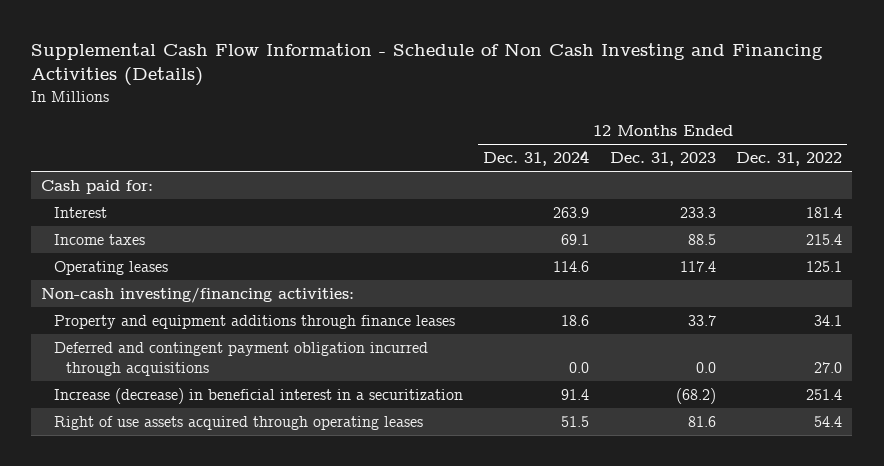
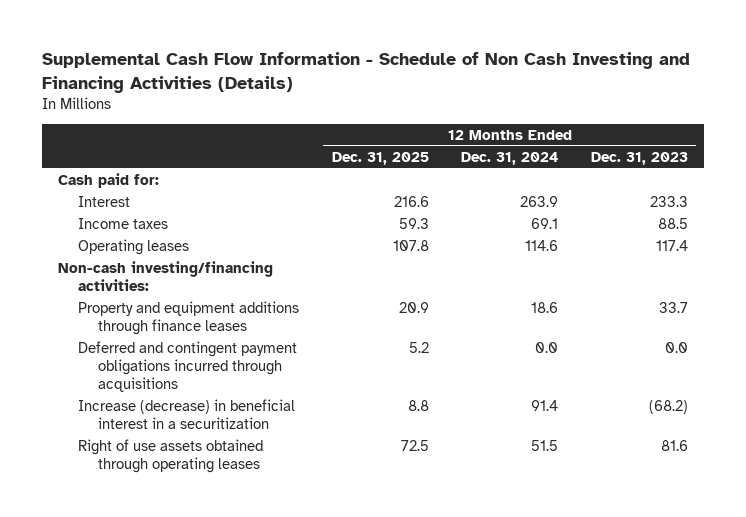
[736,152,843,167] Dec. 31, 2022 -> none
none -> [331,152,429,166] Dec. 31, 2025
[53,341,428,377] Deferred and contingent payment obligation incurred through acquisitions -> [77,341,297,393] Deferred and contingent payment obligations incurred through acquisitions
[53,415,423,430] Right of use assets acquired through operating leases -> [77,439,263,474] Right of use assets obtained through operating leases

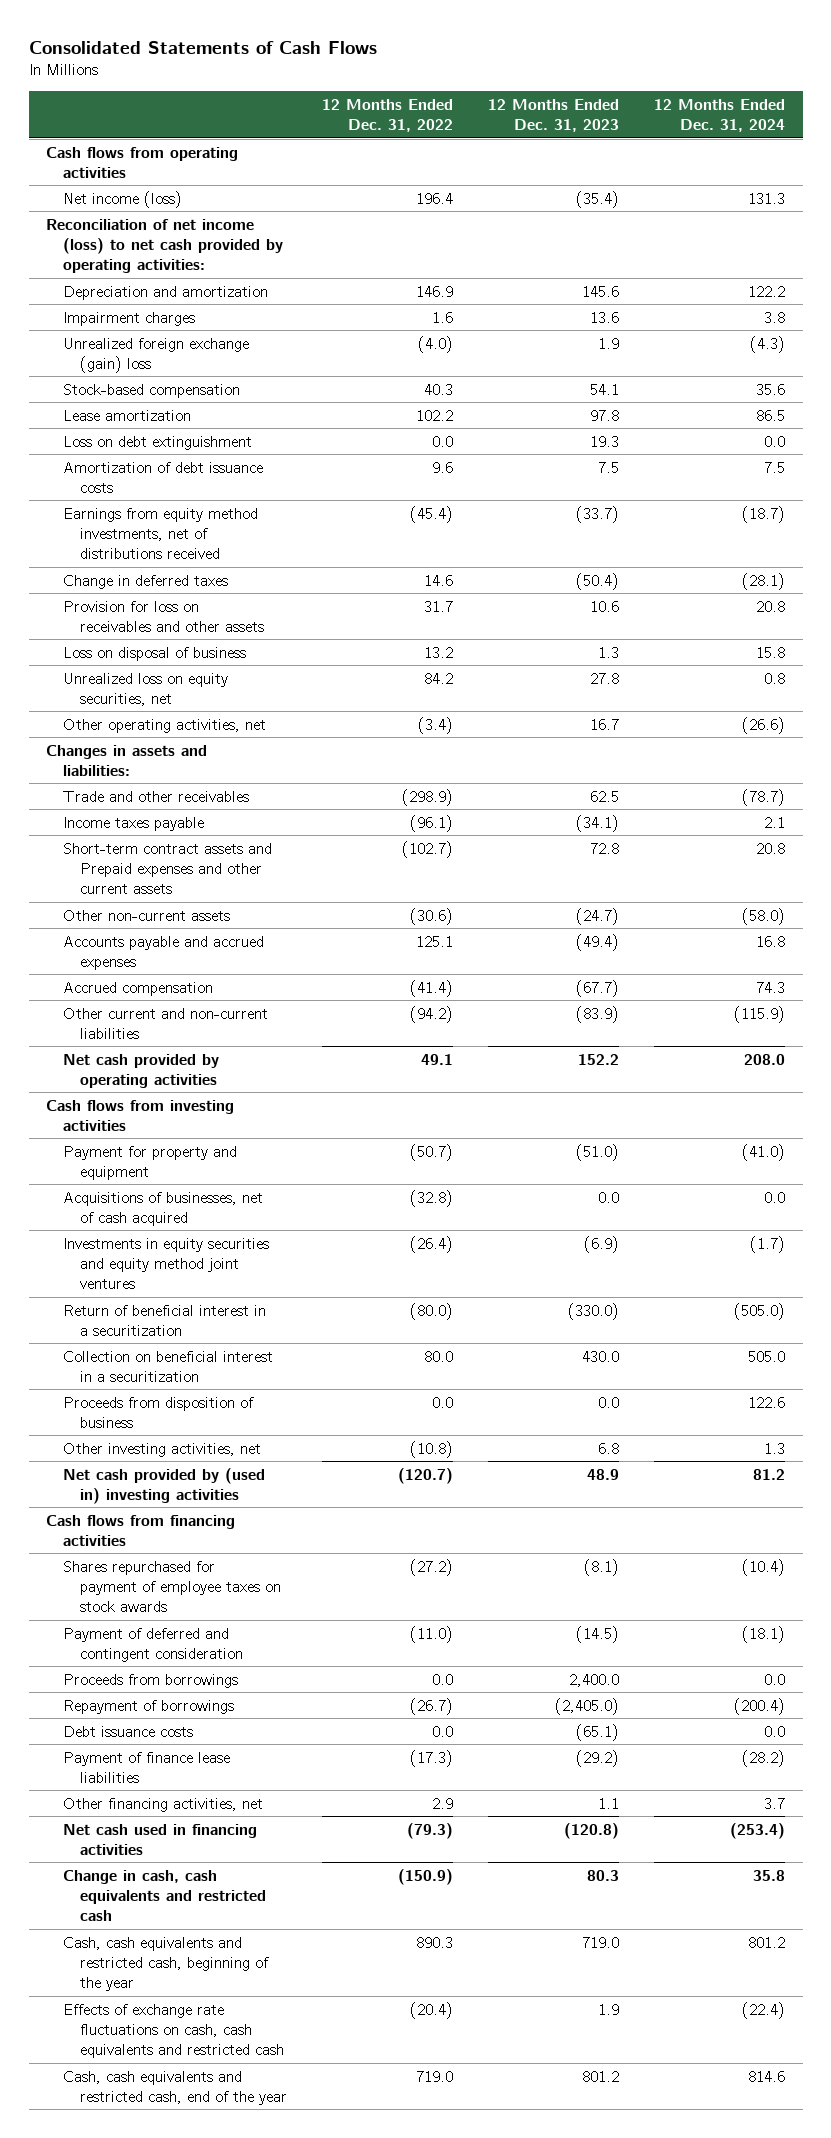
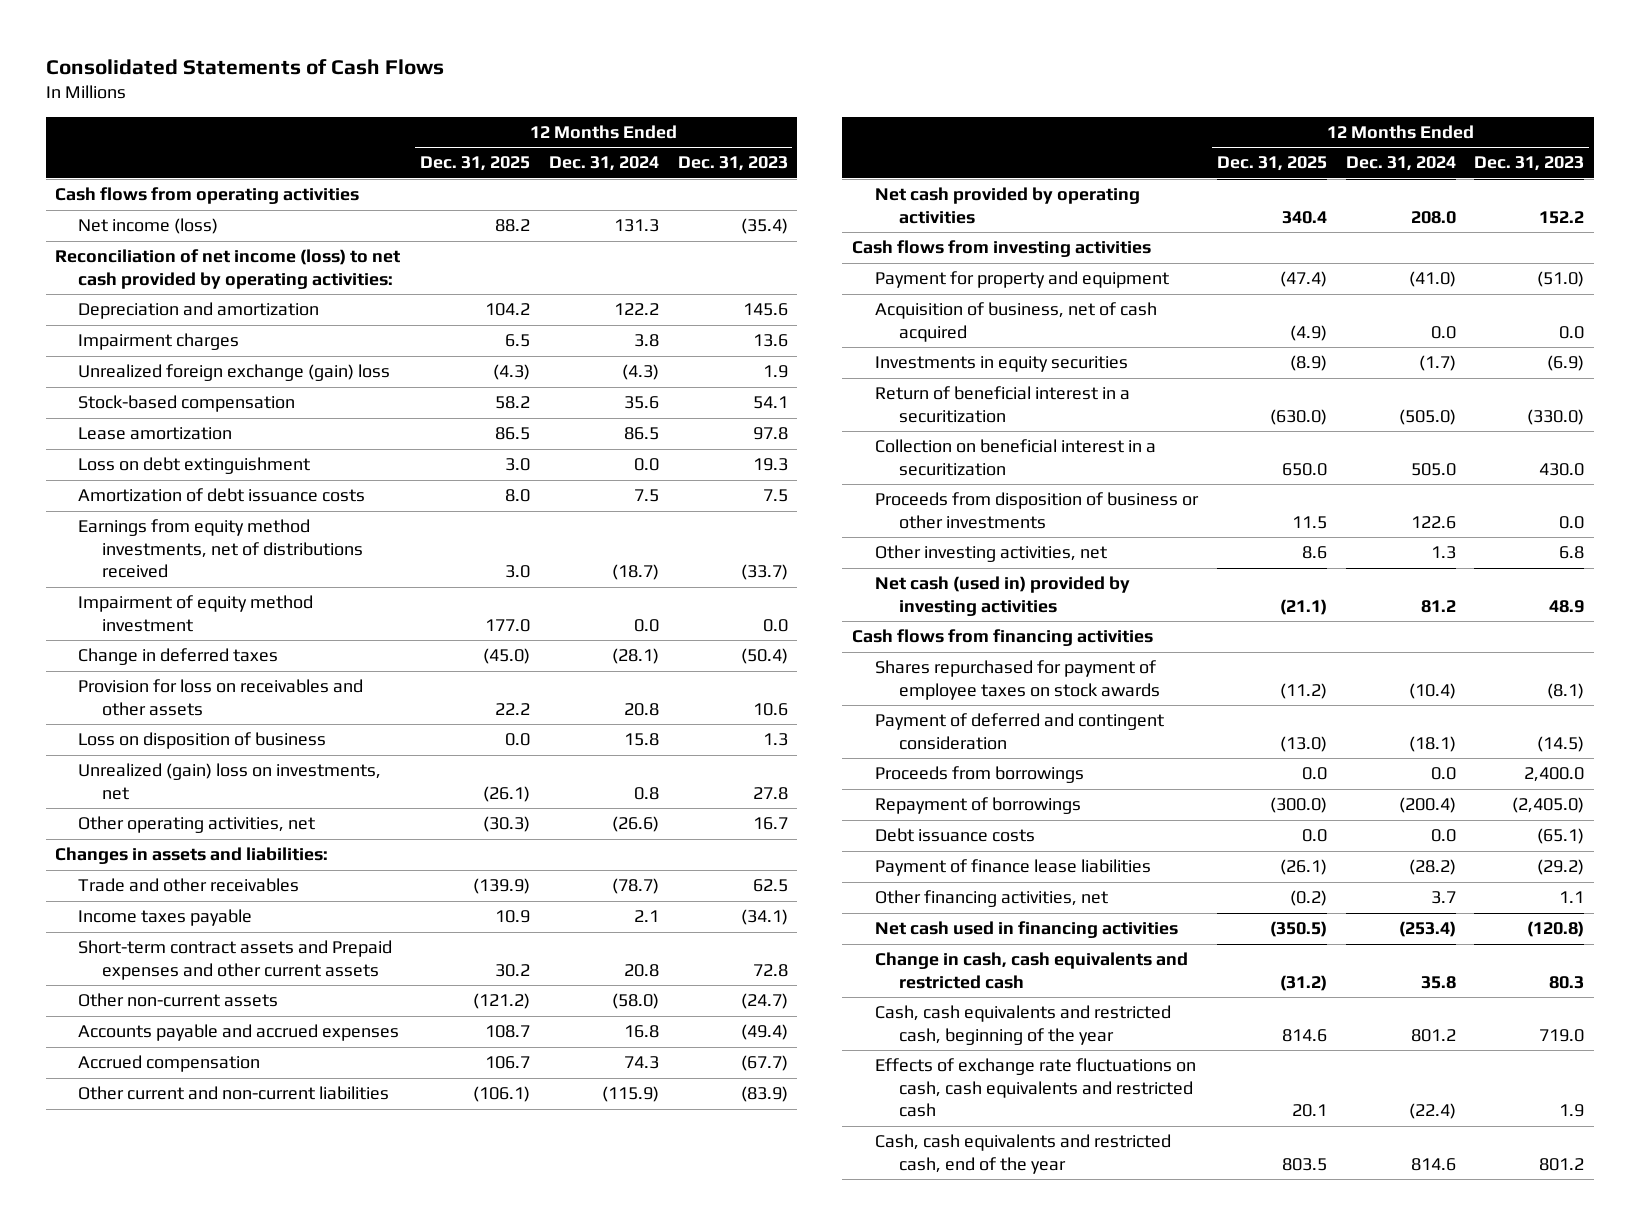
[322,98,454,133] 12 Months Ended Dec. 31, 2022 -> none
none -> [420,156,531,172] Dec. 31, 2025
none -> [78,595,314,632] Impairment of equity method investment
[63,646,247,661] Loss on disposal of business -> [78,732,327,750] Loss on disposition of business
[63,672,229,706] Unrealized loss on equity securities, net -> [78,763,382,800] Unrealized (gain) loss on investments, net
[63,1191,264,1226] Acquisitions of businesses, net of cash acquired -> [875,302,1158,342] Acquisition of business, net of cash acquired
[63,1237,270,1290] Investments in equity securities and equity method joint ventures -> [875,356,1129,373] Investments in equity securities
[63,1396,255,1428] Proceeds from disposition of business -> [875,492,1200,529] Proceeds from disposition of business or other investments
[63,1467,266,1504] Net cash provided by (used in) investing activities -> [875,576,1131,616] Net cash (used in) provided by investing activities

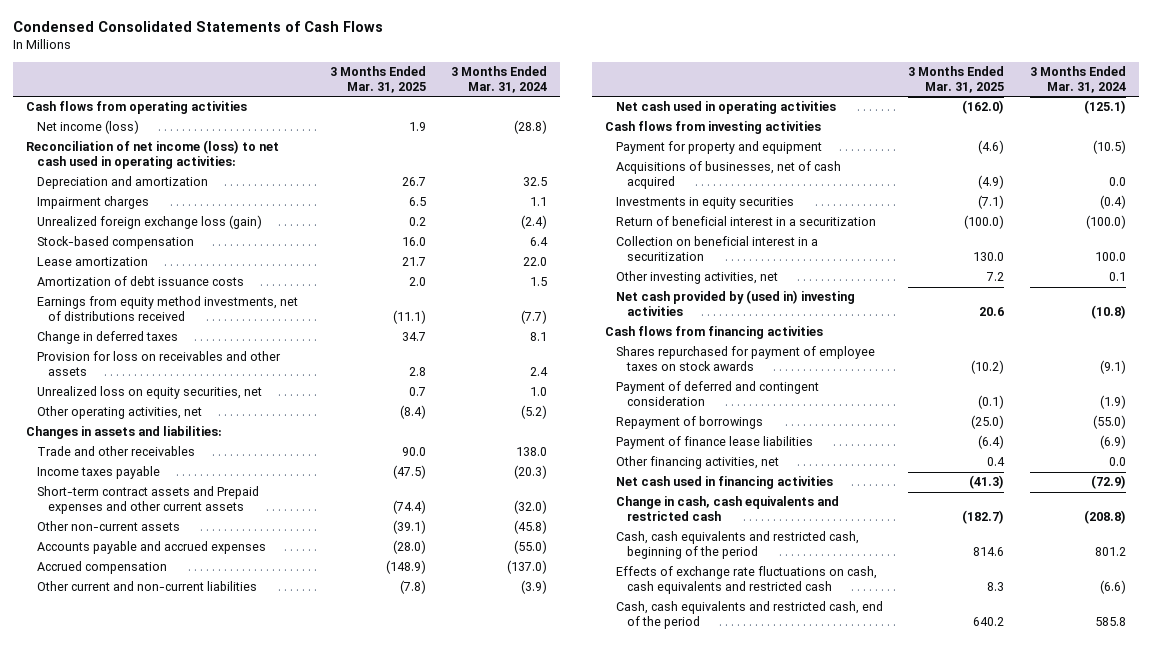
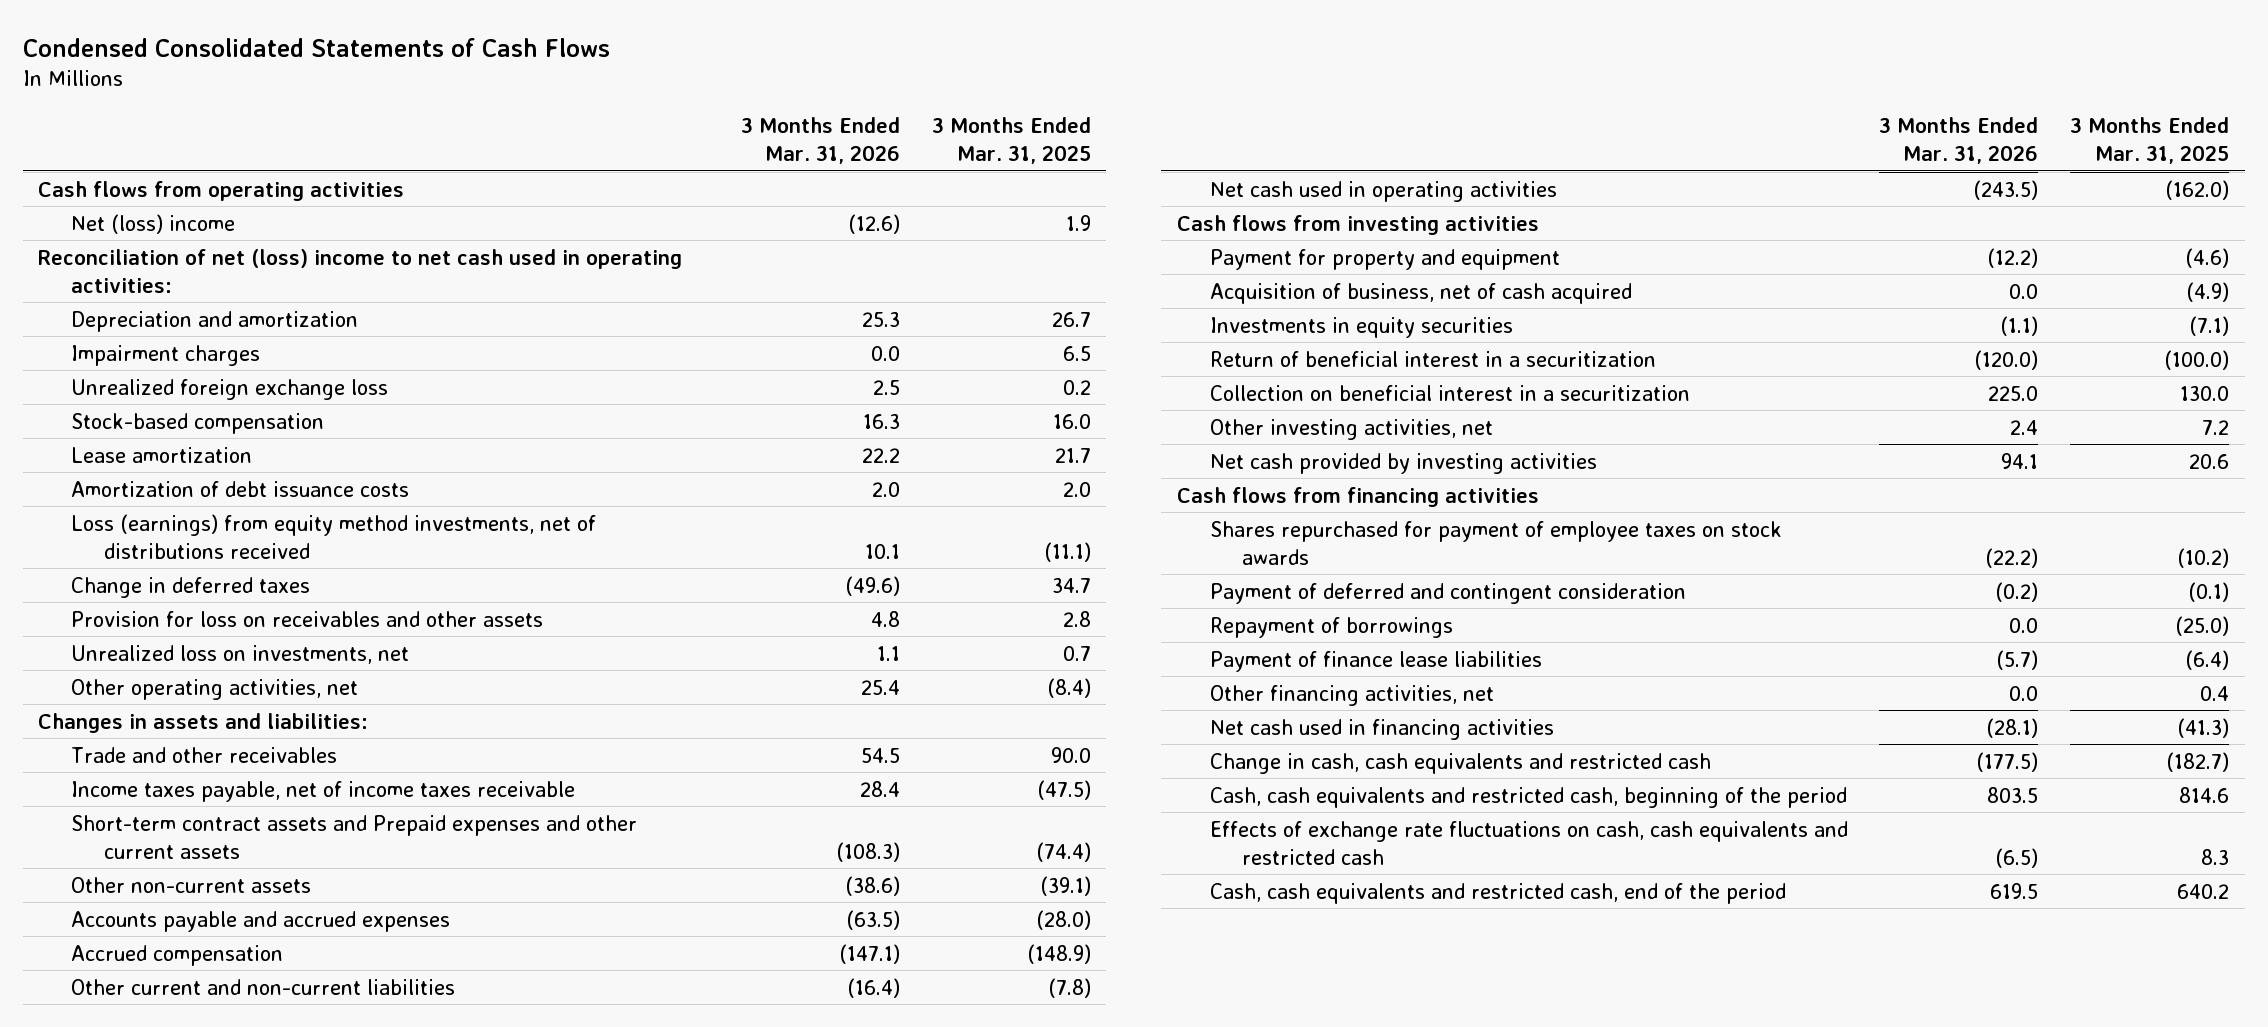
[451,66,548,94] 3 Months Ended Mar. 31, 2024 -> none
none -> [740,116,900,164] 3 Months Ended Mar. 31, 2026
[36,120,139,135] Net income (loss) -> [70,213,235,234] Net (loss) income
[25,140,279,170] Reconciliation of net income (loss) to net cash used in operating activities: -> [38,248,683,293] Reconciliation of net (loss) income to net cash used in operating activities:
[36,215,262,230] Unrealized foreign exchange loss (gain) -> [70,378,388,400] Unrealized foreign exchange loss
[36,296,298,322] Earnings from equity method investments, net of distributions received -> [70,513,596,559] Loss (earnings) from equity method investments, net of distributions received
[36,386,262,400] Unrealized loss on equity securities, net -> [70,644,409,664] Unrealized loss on investments, net
[36,466,160,480] Income taxes payable -> [70,780,575,802] Income taxes payable, net of income taxes receivable
[615,161,841,190] Acquisitions of businesses, net of cash acquired -> [1209,282,1632,304] Acquisition of business, net of cash acquired
[615,290,855,317] Net cash provided by (used in) investing activities -> [1209,452,1597,474] Net cash provided by investing activities

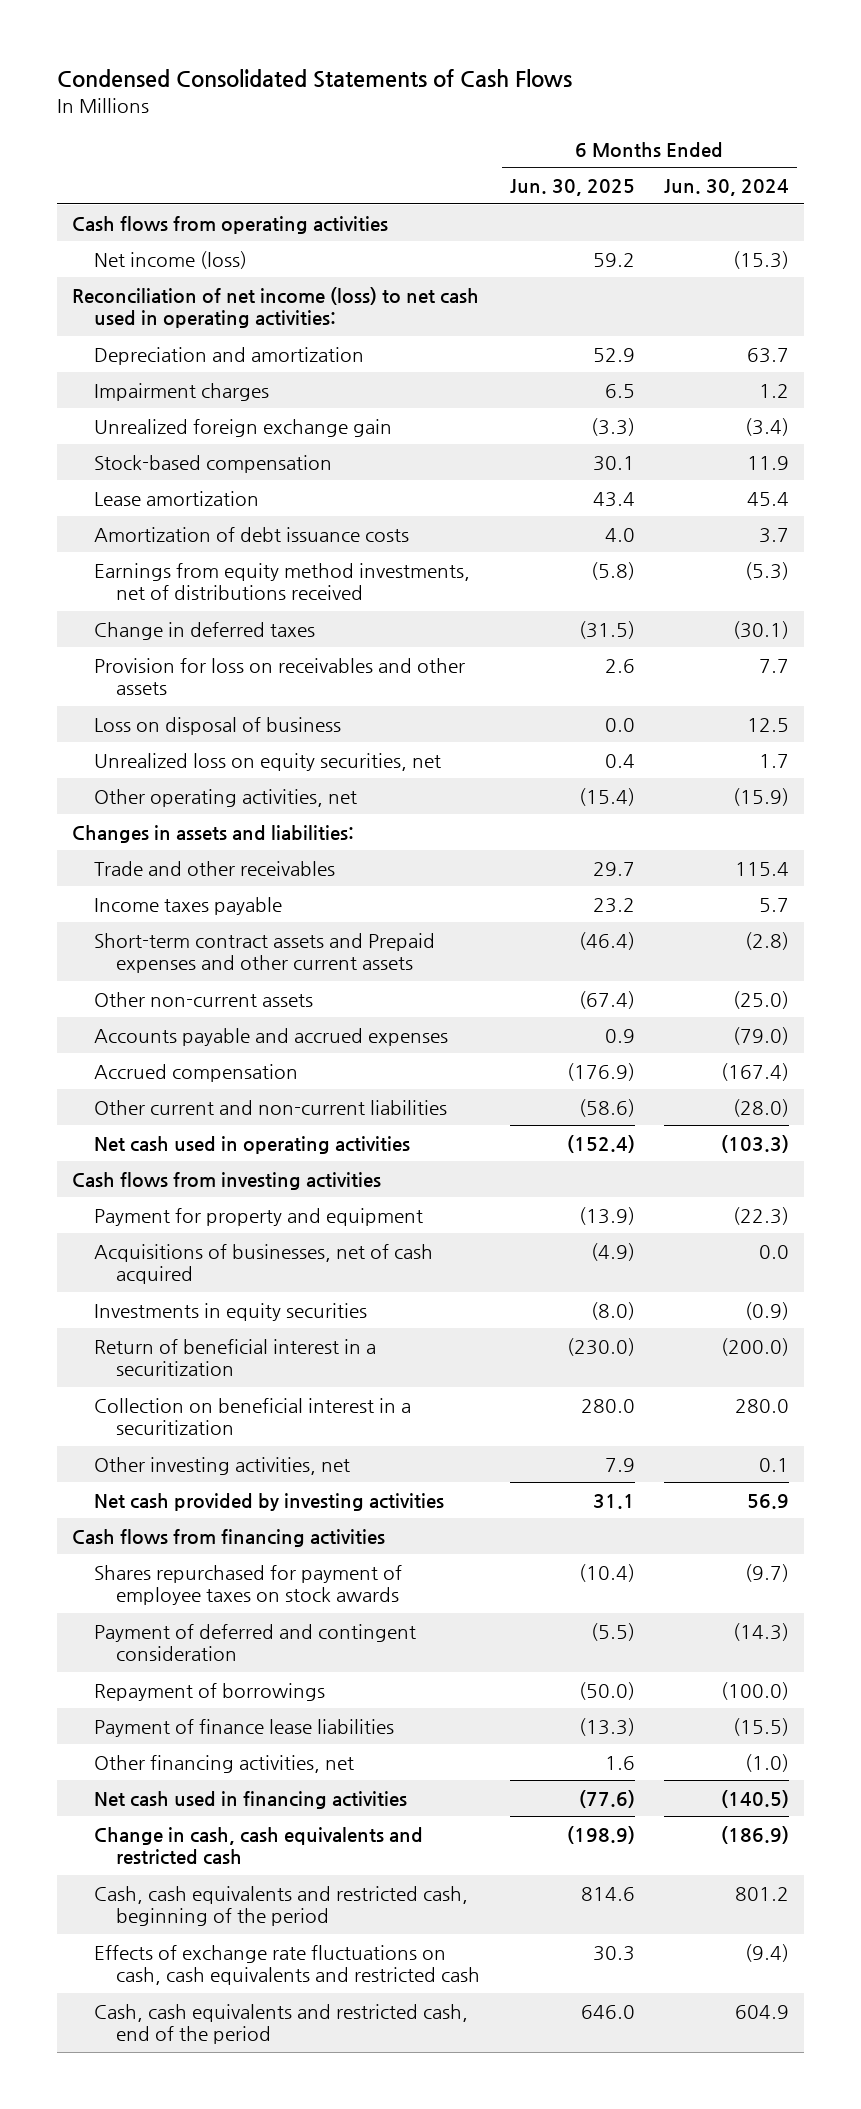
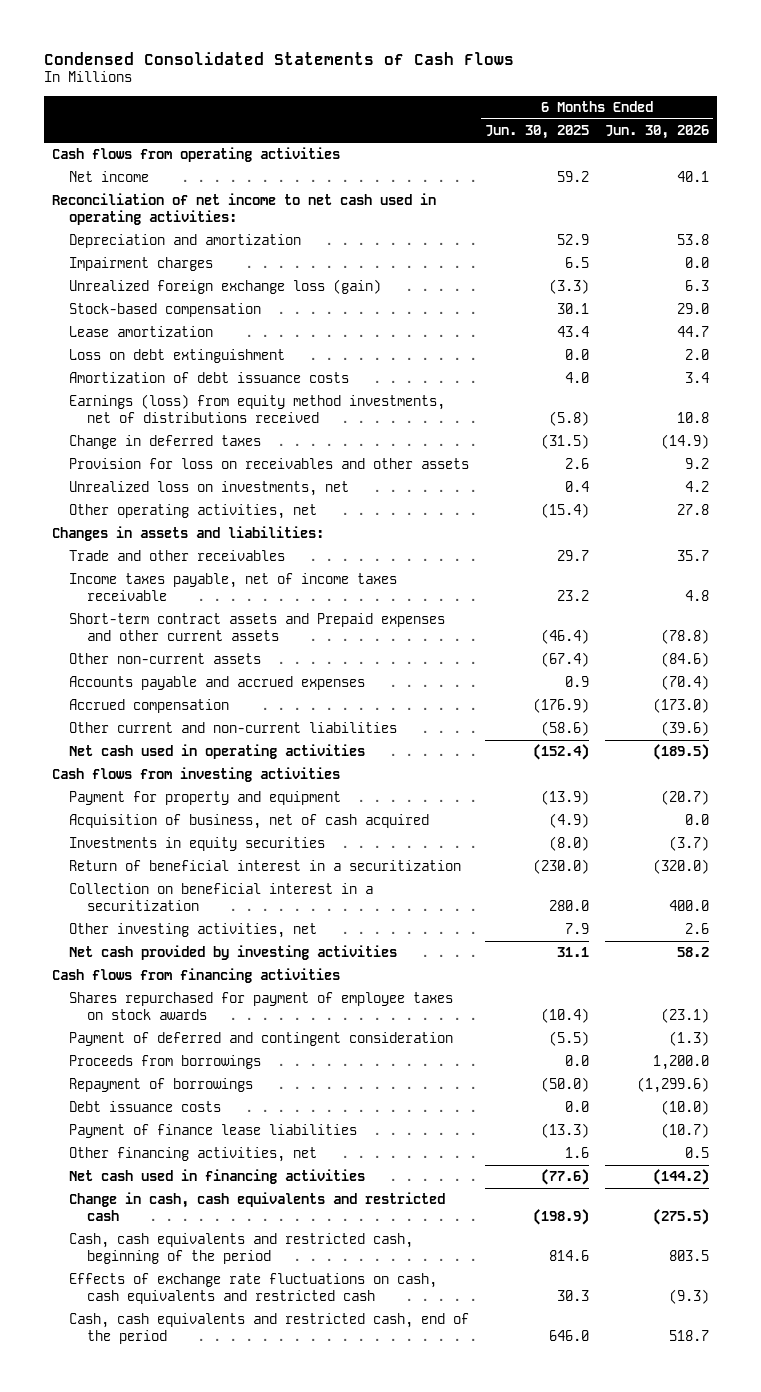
[664,179,790,197] Jun. 30, 2024 -> none
none -> [604,125,709,140] Jun. 30, 2026
[93,250,247,269] Net income (loss) -> [69,171,150,183] Net income
[71,286,479,329] Reconciliation of net income (loss) to net cash used in operating activities: -> [51,193,436,226] Reconciliation of net income to net cash used in operating activities:
[93,418,392,437] Unrealized foreign exchange gain -> [69,279,382,295] Unrealized foreign exchange loss (gain)
none -> [69,349,286,364] Loss on debt extinguishment
[93,562,470,601] Earnings from equity method investments, net of distributions received -> [69,394,446,424] Earnings (loss) from equity method investments, net of distributions received
[93,716,341,735] Loss on disposal of business -> none
[93,752,441,771] Unrealized loss on equity securities, net -> [69,481,350,497] Unrealized loss on investments, net
[93,896,282,915] Income taxes payable -> [69,573,398,602] Income taxes payable, net of income taxes receivable
[93,1243,433,1285] Acquisitions of businesses, net of cash acquired -> [69,814,430,830] Acquisition of business, net of cash acquired
none -> [69,1055,262,1070] Proceeds from borrowings
none -> [69,1101,222,1113] Debt issuance costs

